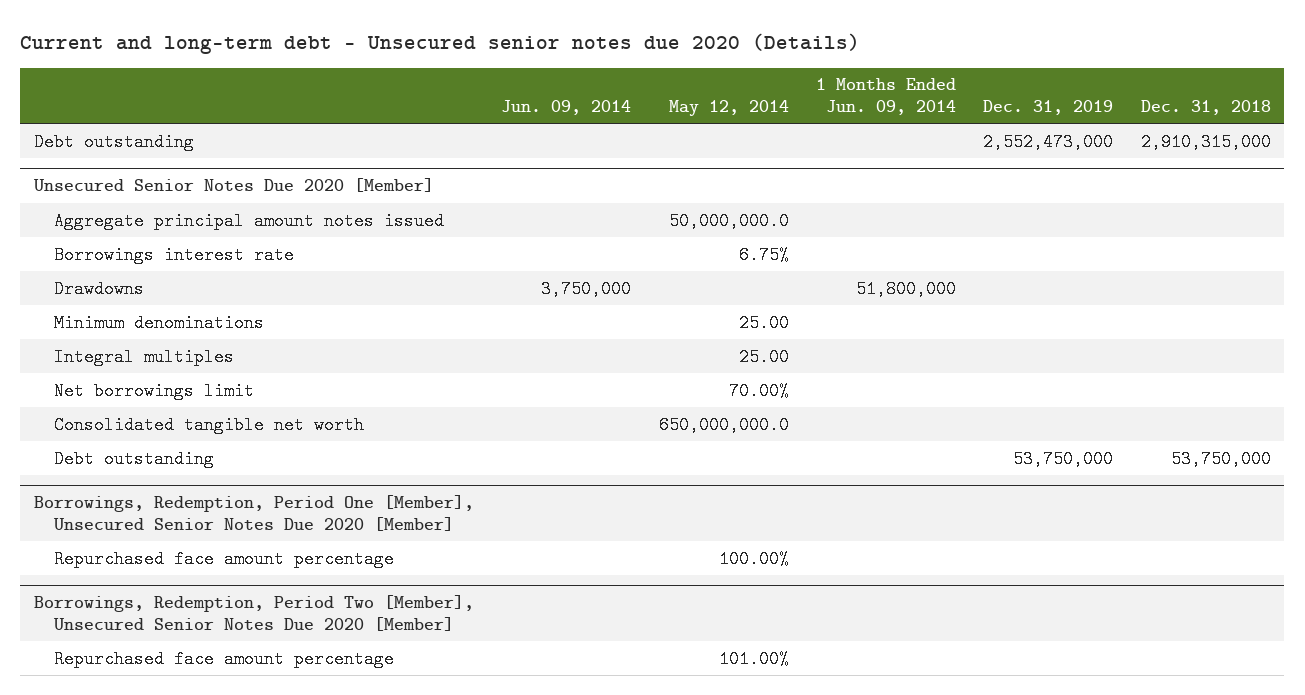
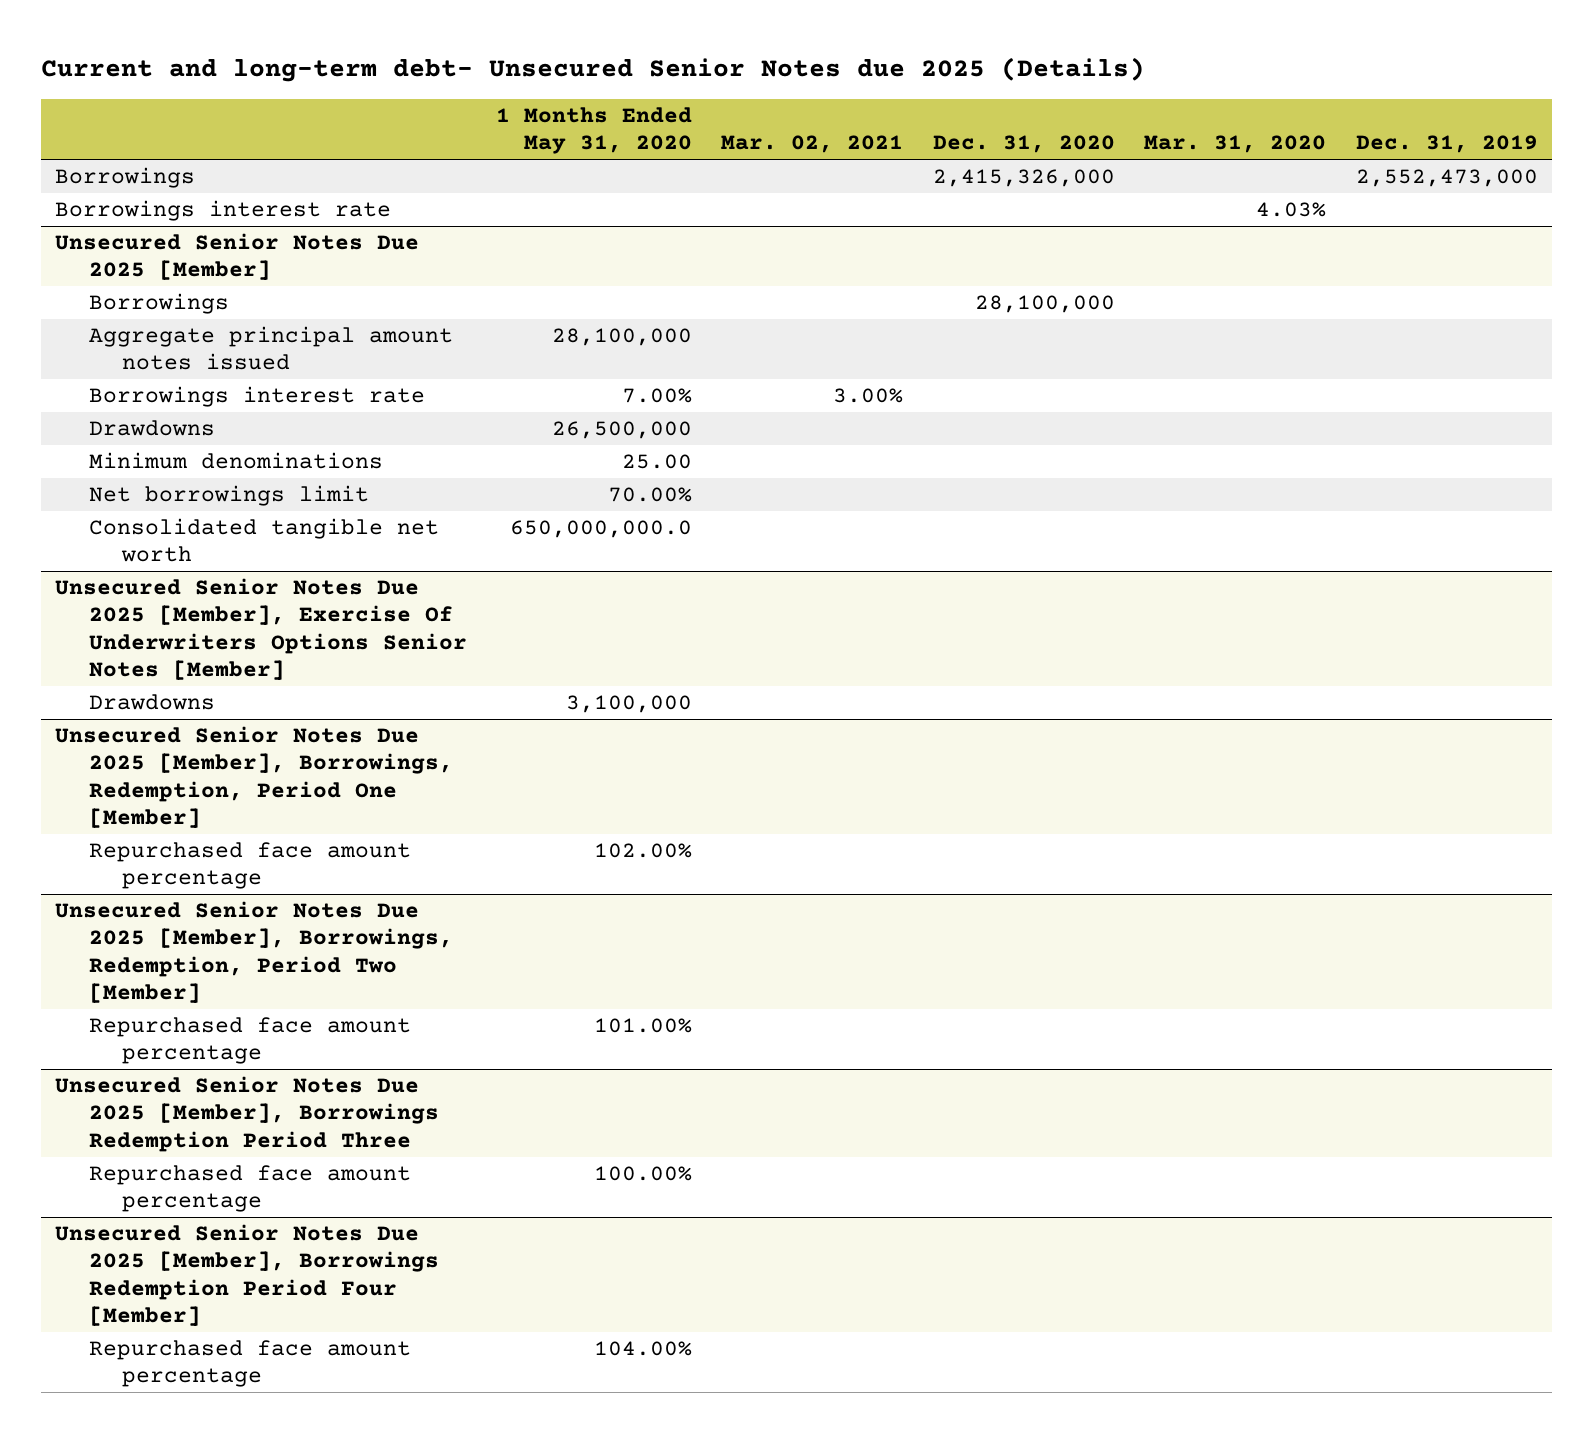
[20,33,861,55] Current and long-term debt - Unsecured senior notes due 2020 (Details) -> [40,56,1145,82] Current and long-term debt- Unsecured Senior Notes due 2025 (Details)
[501,100,632,116] Jun. 09, 2014 -> none
[668,100,789,117] May 12, 2014 -> none
[816,78,957,116] 1 Months Ended Jun. 09, 2014 -> none
[1140,100,1271,116] Dec. 31, 2018 -> none
none -> [495,106,692,155] 1 Months Ended May 31, 2020
none -> [721,135,904,154] Mar. 02, 2021
none -> [932,135,1115,154] Dec. 31, 2020
none -> [1144,135,1327,154] Mar. 31, 2020
[33,178,435,193] Unsecured Senior Notes Due 2020 [Member] -> none
[53,211,444,230] Aggregate principal amount notes issued -> none
[53,245,294,264] Borrowings interest rate -> none
[53,279,144,298] Drawdowns -> none
[53,313,264,332] Minimum denominations -> none
[53,347,234,366] Integral multiples -> none
[53,381,254,400] Net borrowings limit -> none
[53,415,364,434] Consolidated tangible net worth -> none
[53,449,214,468] Debt outstanding -> none
[34,132,195,151] Debt outstanding -> [55,167,196,189] Borrowings
none -> [55,200,392,222] Borrowings interest rate
none -> [55,233,420,281] Unsecured Senior Notes Due 2025 [Member]
none -> [88,293,229,315] Borrowings
none -> [88,326,453,371] Aggregate principal amount notes issued
none -> [88,386,425,408] Borrowings interest rate
none -> [88,420,215,437] Drawdowns
none -> [88,452,383,470] Minimum denominations
none -> [88,485,369,507] Net borrowings limit
none -> [88,518,439,563] Consolidated tangible net worth
none -> [55,578,467,680] Unsecured Senior Notes Due 2025 [Member], Exercise Of Underwriters Options Senior Notes [Member]
none -> [88,694,215,711] Drawdowns
[34,495,475,532] Borrowings, Redemption, Period One [Member], Unsecured Senior Notes Due 2020 [Member] -> [55,726,453,828] Unsecured Senior Notes Due 2025 [Member], Borrowings, Redemption, Period One [Member]
[34,595,475,632] Borrowings, Redemption, Period Two [Member], Unsecured Senior Notes Due 2020 [Member] -> [55,901,453,1003] Unsecured Senior Notes Due 2025 [Member], Borrowings, Redemption, Period Two [Member]
none -> [55,1076,439,1152] Unsecured Senior Notes Due 2025 [Member], Borrowings Redemption Period Three
none -> [88,1165,411,1213] Repurchased face amount percentage
none -> [55,1224,439,1326] Unsecured Senior Notes Due 2025 [Member], Borrowings Redemption Period Four [Member]
none -> [88,1340,411,1388] Repurchased face amount percentage

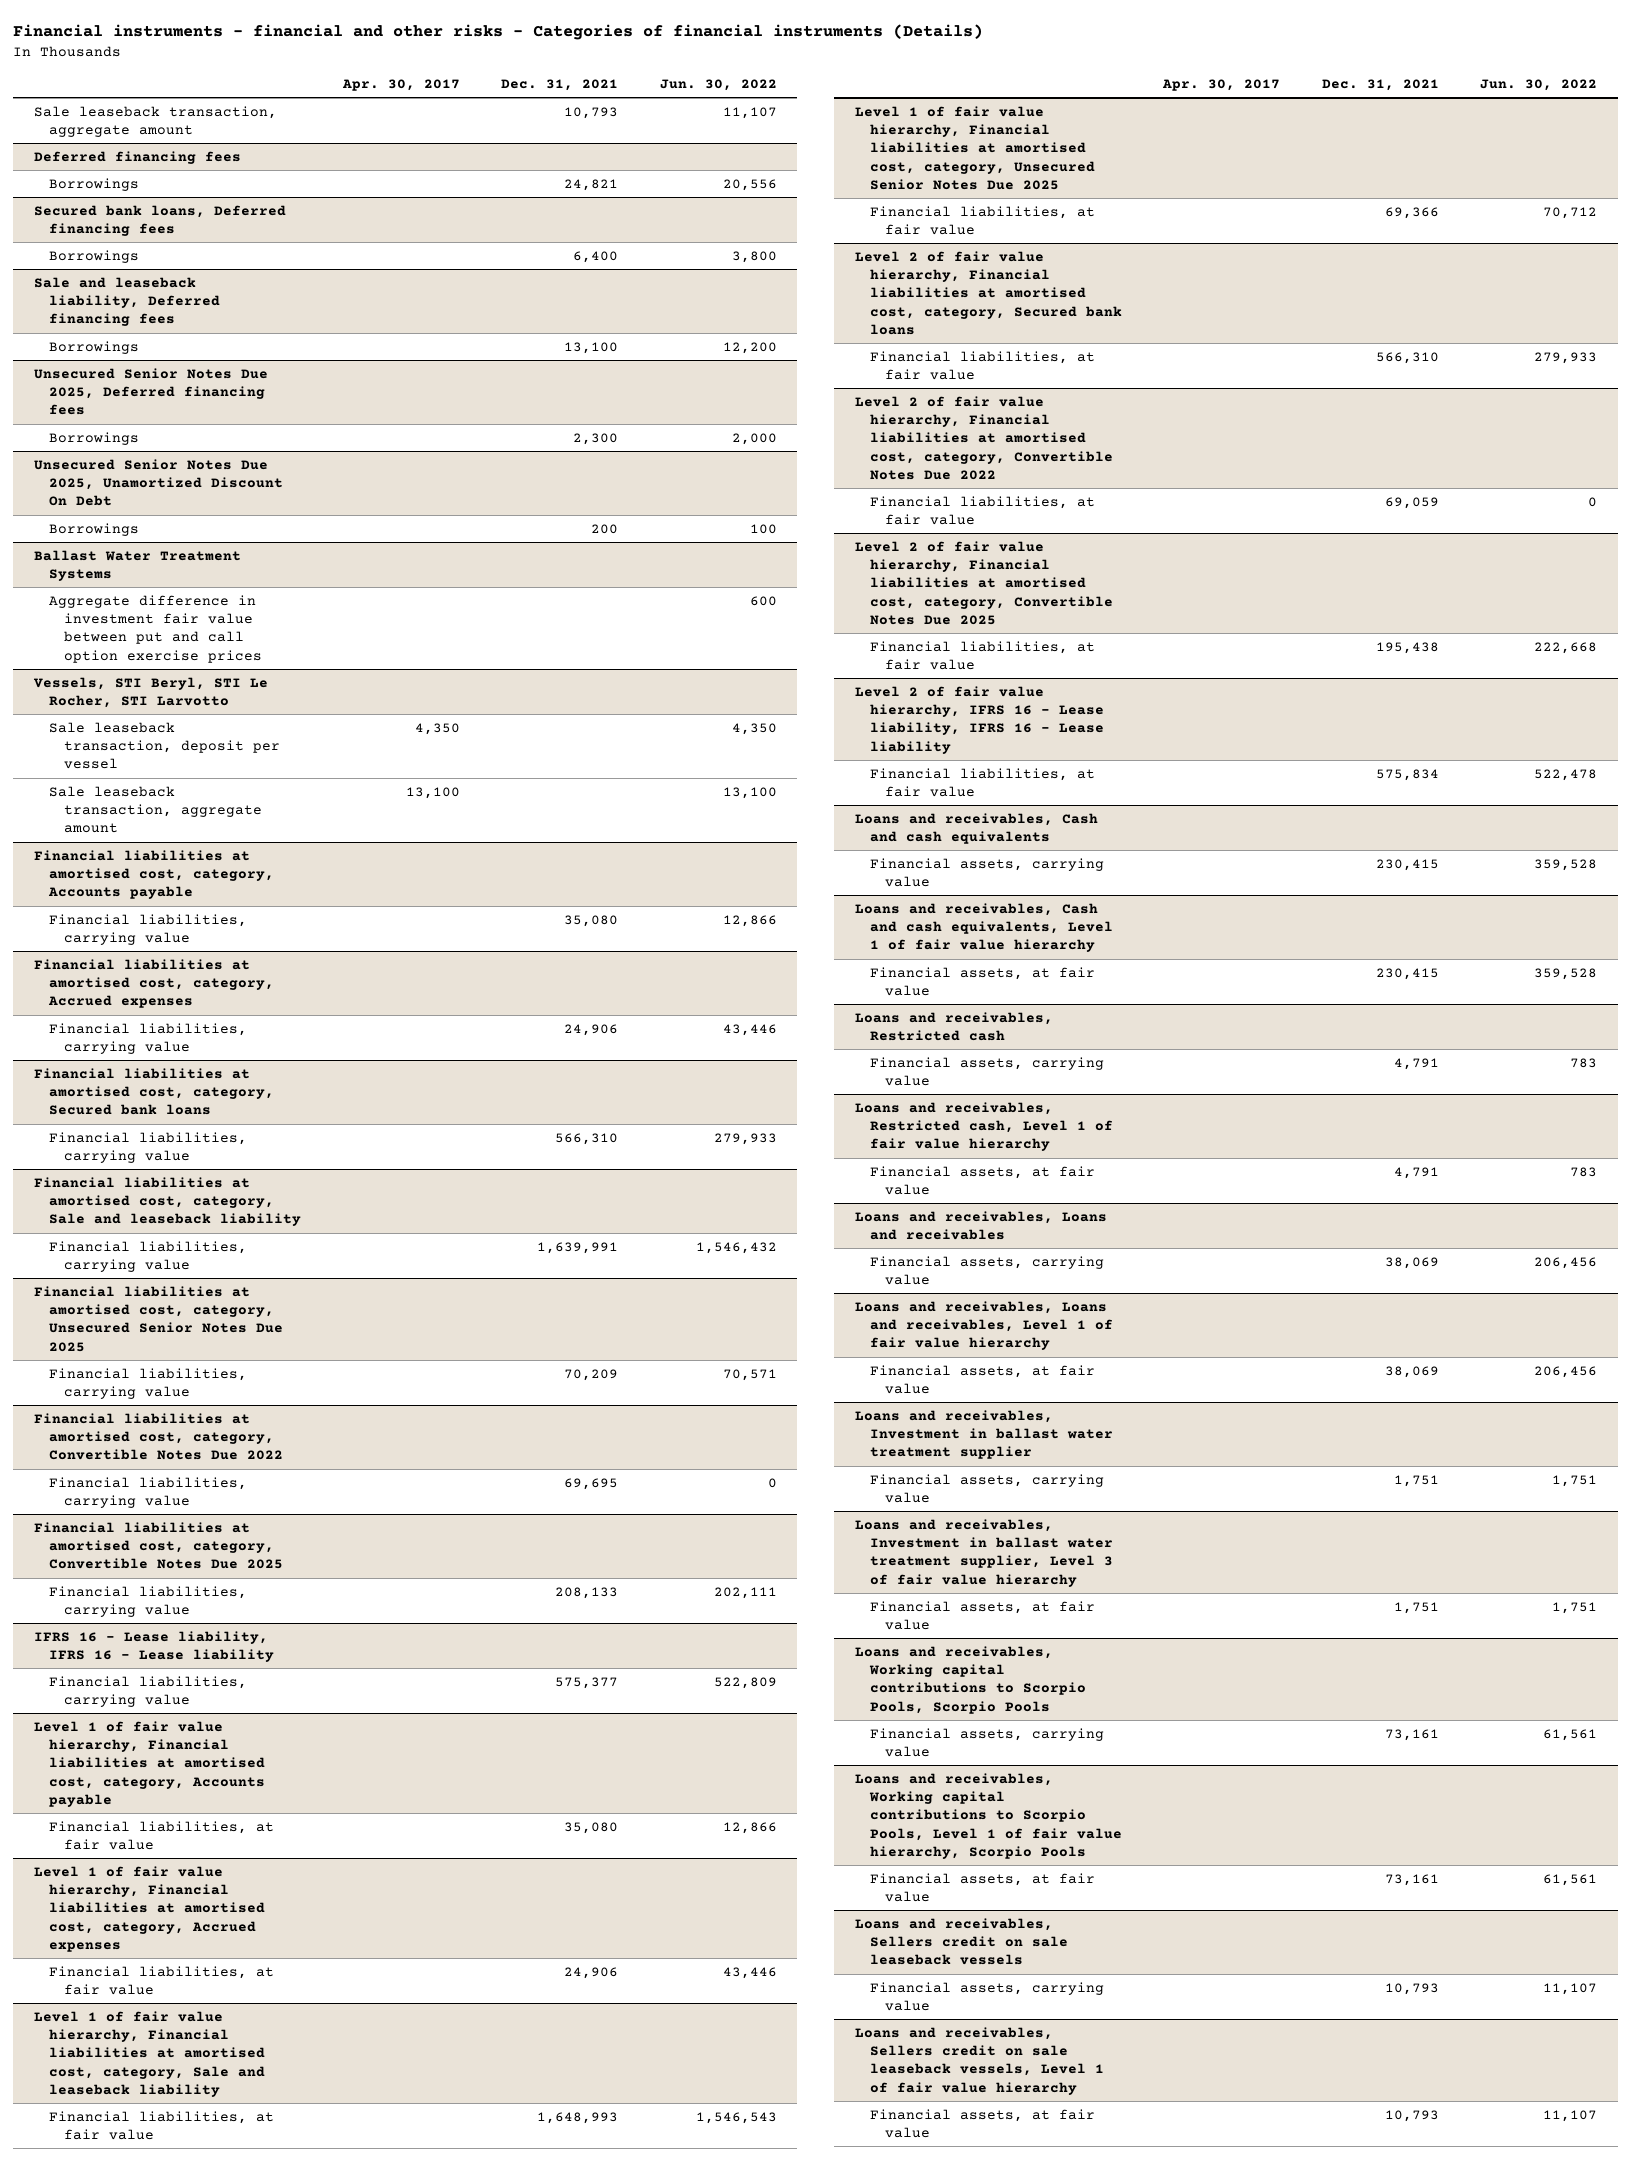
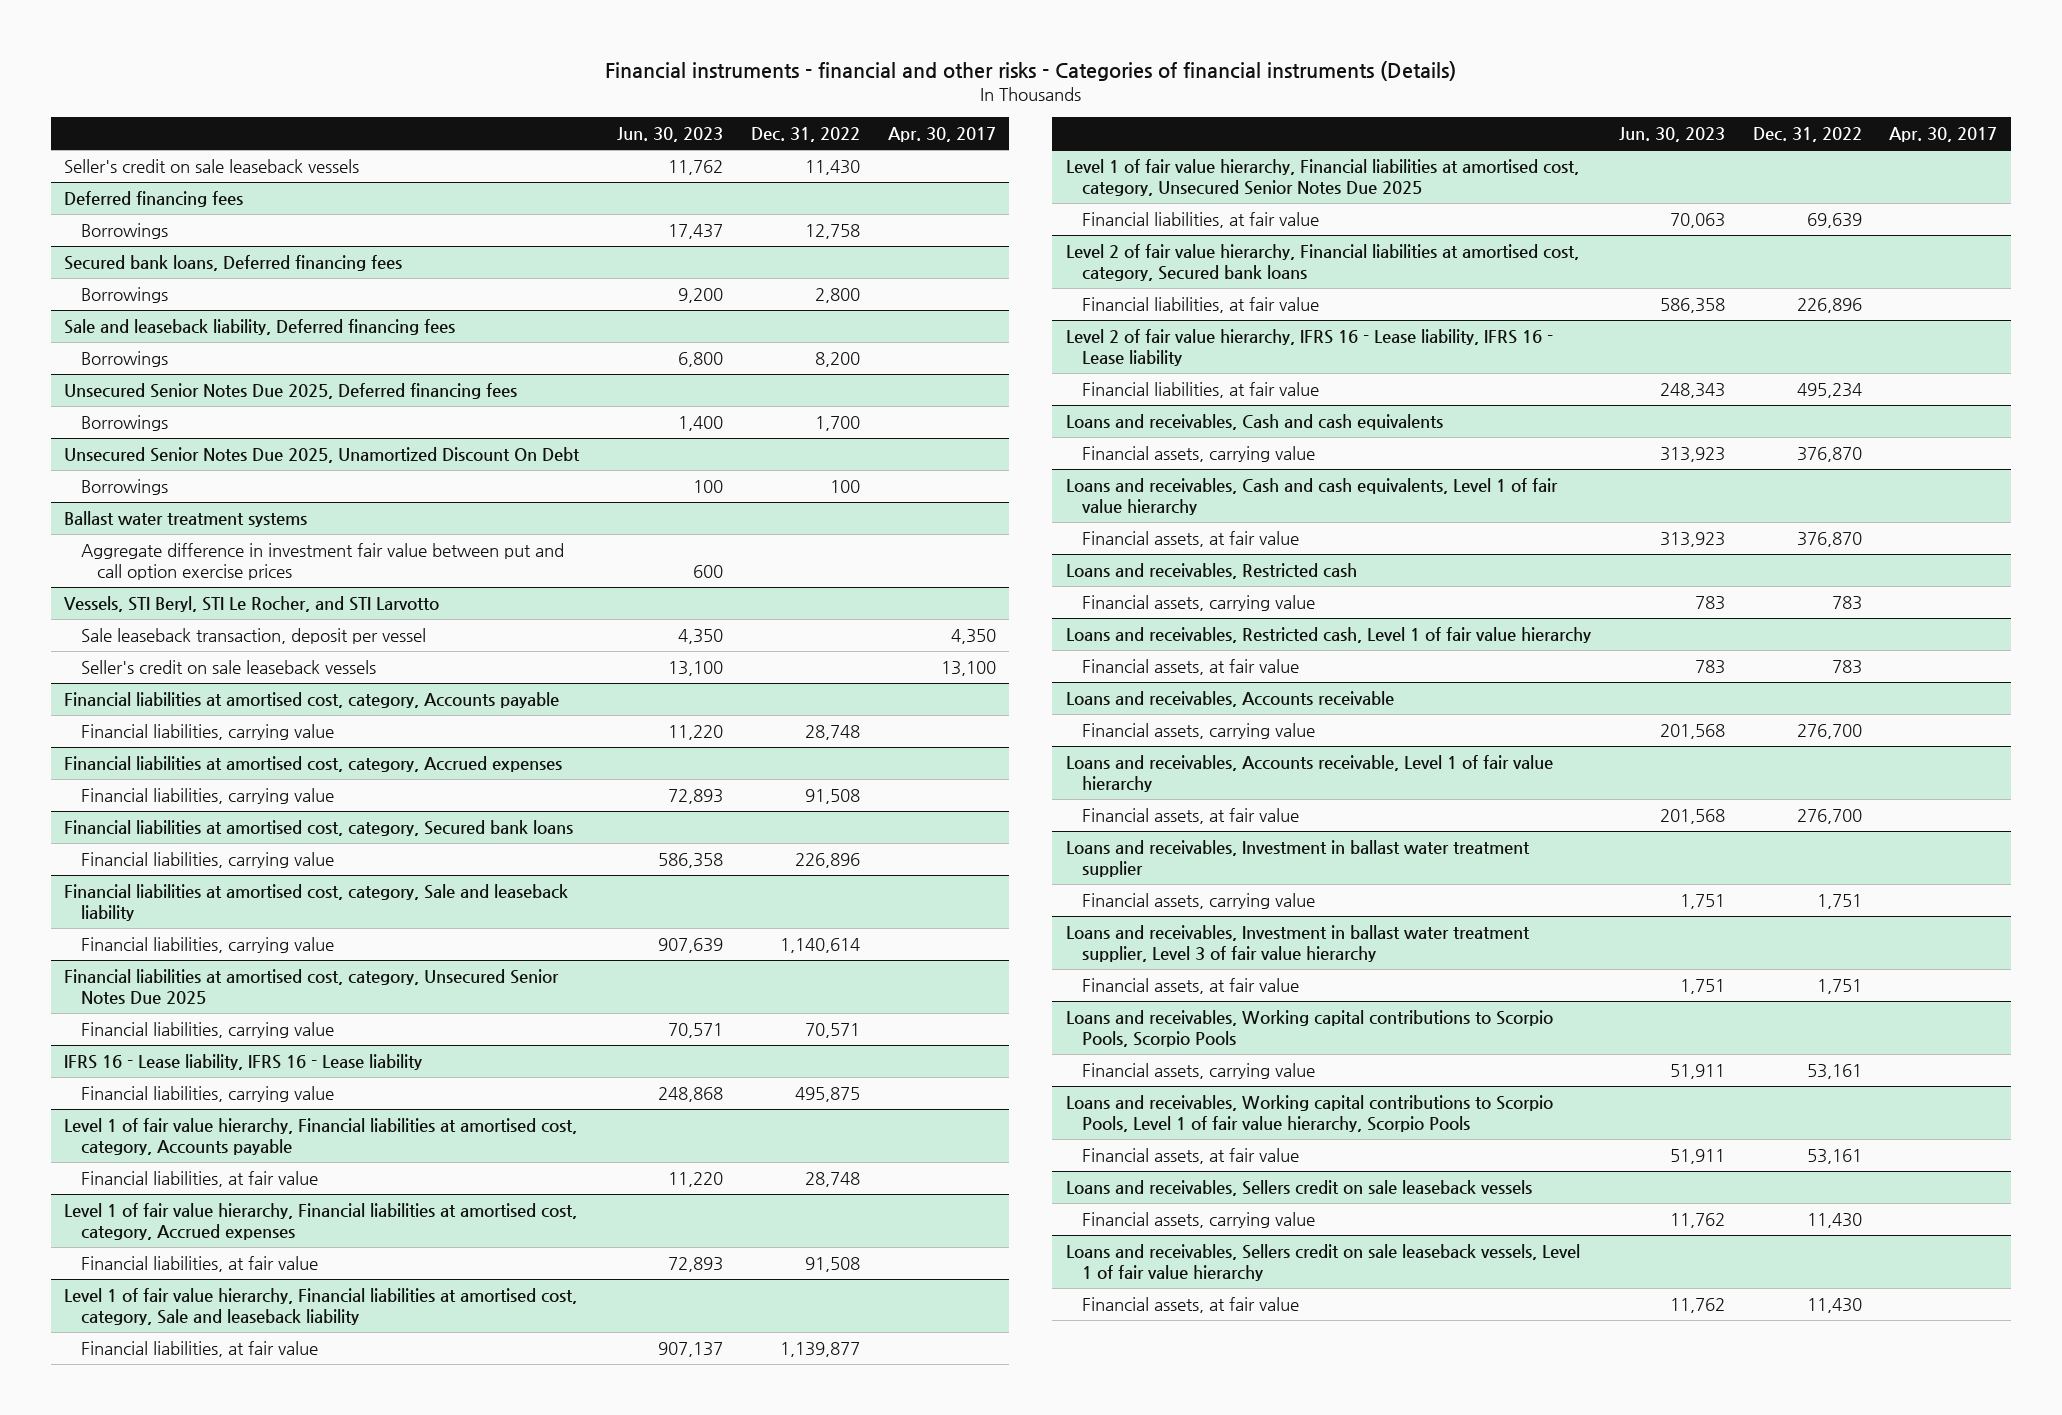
[501,79,619,92] Dec. 31, 2021 -> none
[659,79,777,92] Jun. 30, 2022 -> none
none -> [617,127,724,143] Jun. 30, 2023
none -> [750,127,860,143] Dec. 31, 2022
[33,105,277,138] Sale leaseback transaction, aggregate amount -> [64,158,360,173] Seller's credit on sale leaseback vessels
[33,549,241,582] Ballast Water Treatment Systems -> [64,510,308,527] Ballast water treatment systems
[32,676,268,709] Vessels, STI Beryl, STI Le Rocher, STI Larvotto -> [64,595,440,612] Vessels, STI Beryl, STI Le Rocher, and STI Larvotto
[49,785,263,834] Sale leaseback transaction, aggregate amount -> [80,659,376,674] Seller's credit on sale leaseback vessels
[33,1412,284,1461] Financial liabilities at amortised cost, category, Convertible Notes Due 2022 -> none
[49,1476,248,1509] Financial liabilities, carrying value -> none
[33,1521,284,1570] Financial liabilities at amortised cost, category, Convertible Notes Due 2025 -> none
[49,1585,248,1618] Financial liabilities, carrying value -> none
[854,395,1113,481] Level 2 of fair value hierarchy, Financial liabilities at amortised cost, category, Convertible Notes Due 2022 -> none
[869,495,1095,526] Financial liabilities, at fair value -> none
[854,540,1113,626] Level 2 of fair value hierarchy, Financial liabilities at amortised cost, category, Convertible Notes Due 2025 -> none
[869,640,1095,671] Financial liabilities, at fair value -> none
[854,1210,1107,1241] Loans and receivables, Loans and receivables -> [1066,690,1395,707] Loans and receivables, Accounts receivable
[854,1300,1113,1351] Loans and receivables, Loans and receivables, Level 1 of fair value hierarchy -> [1066,754,1554,793] Loans and receivables, Accounts receivable, Level 1 of fair value hierarchy

